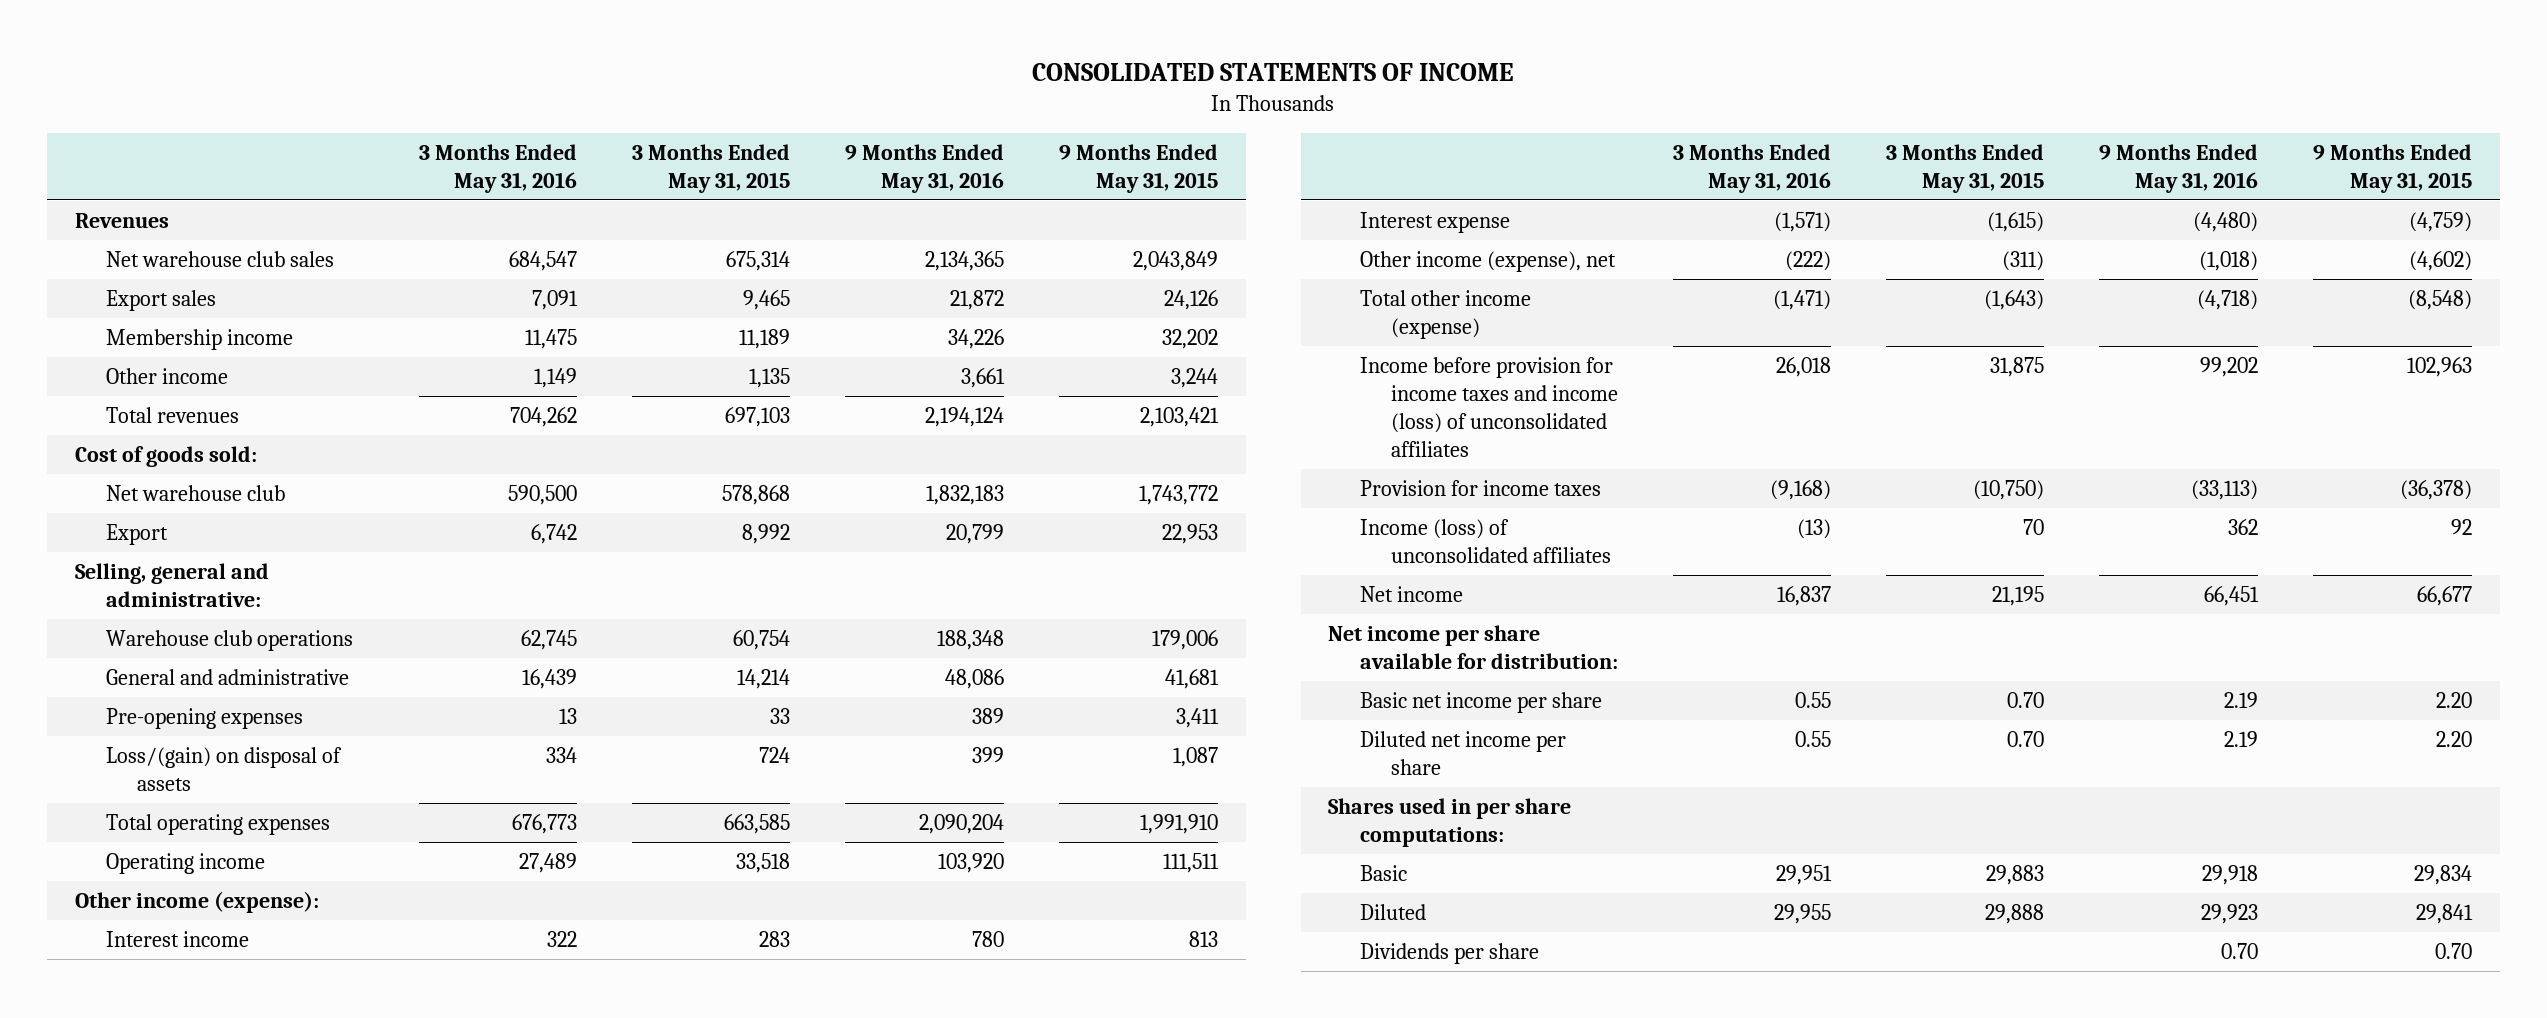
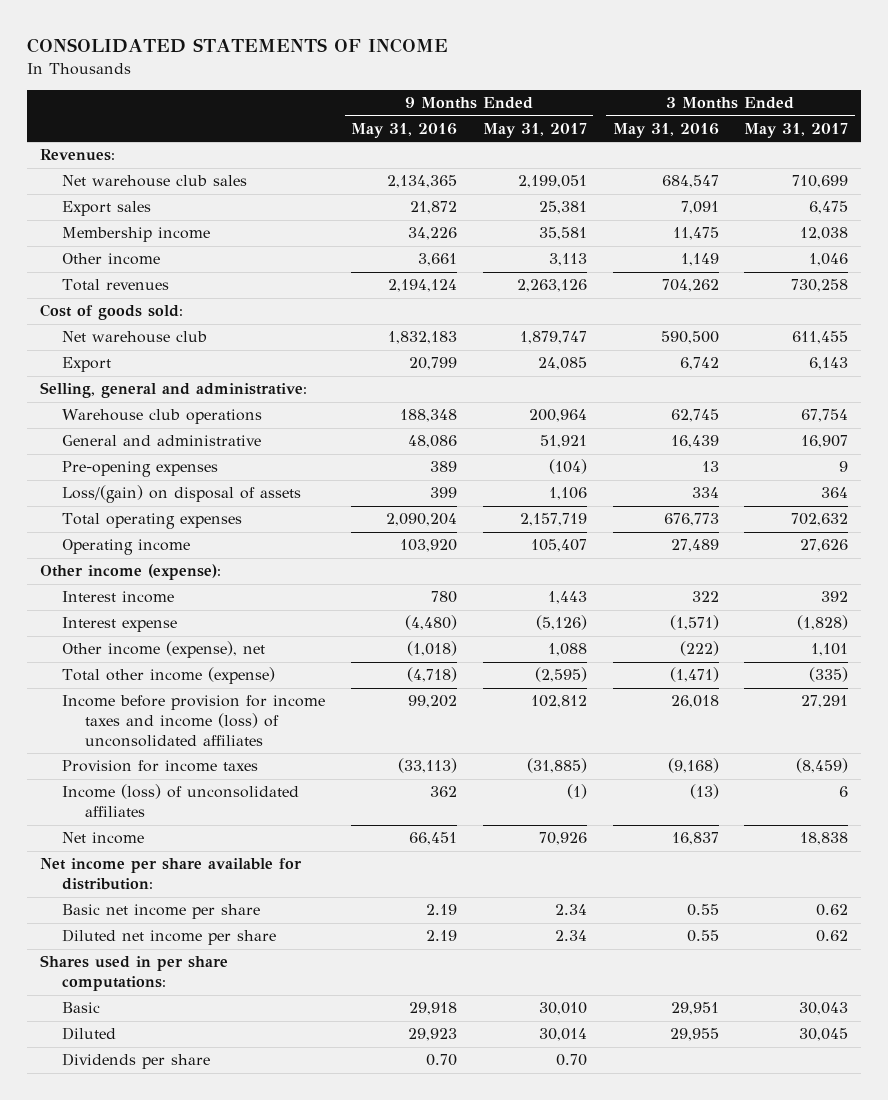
[632,143,791,194] 3 Months Ended May 31, 2015 -> none
[1059,143,1219,194] 9 Months Ended May 31, 2015 -> none
none -> [482,123,587,139] May 31, 2017
none -> [744,123,849,139] May 31, 2017
[74,212,169,228] Revenues -> [40,149,116,162] Revenues:

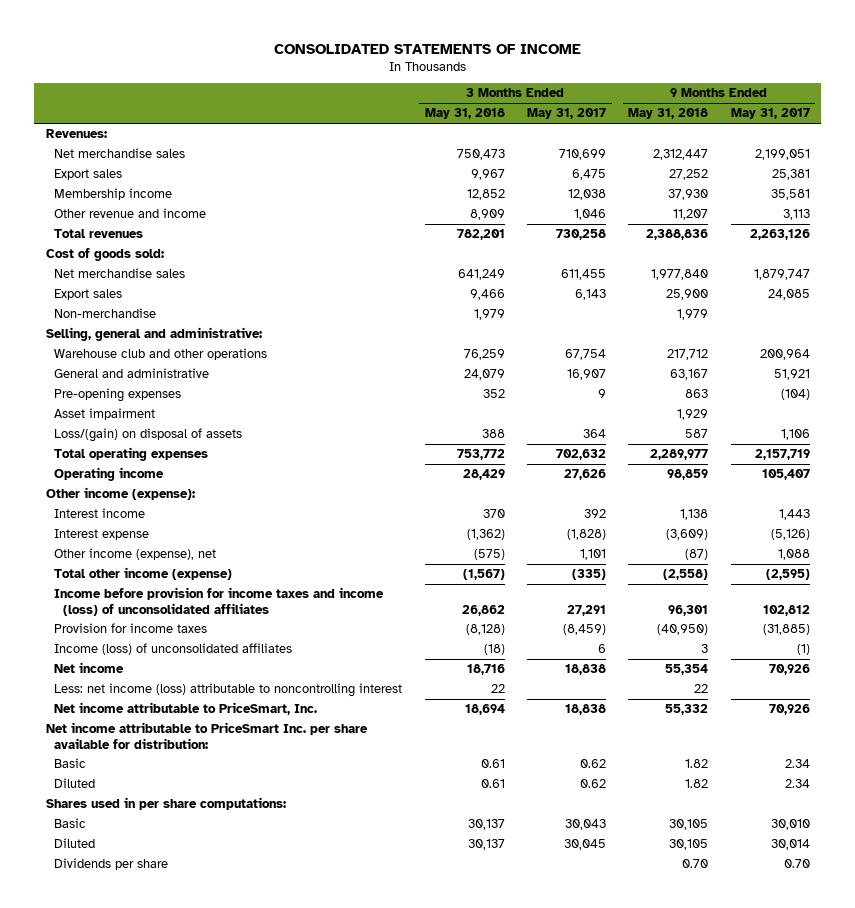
[351,123,458,139] May 31, 2016 -> none
[612,123,719,139] May 31, 2016 -> none
none -> [424,108,505,120] May 31, 2018
none -> [628,108,709,120] May 31, 2018
[62,175,248,188] Net warehouse club sales -> [54,148,186,159] Net merchandise sales
[62,253,161,266] Other income -> [54,208,207,219] Other revenue and income
[62,331,208,344] Net warehouse club -> [54,268,186,279] Net merchandise sales
[62,357,112,373] Export -> [54,289,123,301] Export sales
none -> [54,308,157,319] Non-merchandise
[62,409,263,425] Warehouse club operations -> [54,348,268,361] Warehouse club and other operations
none -> [54,408,156,421] Asset impairment
none -> [54,683,403,698] Less: net income (loss) attributable to noncontrolling interest
none -> [54,702,318,716] Net income attributable to PriceSmart, Inc.
[40,858,303,891] Net income per share available for distribution: -> [45,722,368,749] Net income attributable to PriceSmart Inc. per share available for distribution:
[62,904,261,920] Basic net income per share -> [54,758,87,769] Basic
[62,929,277,946] Diluted net income per share -> [54,778,96,789] Diluted

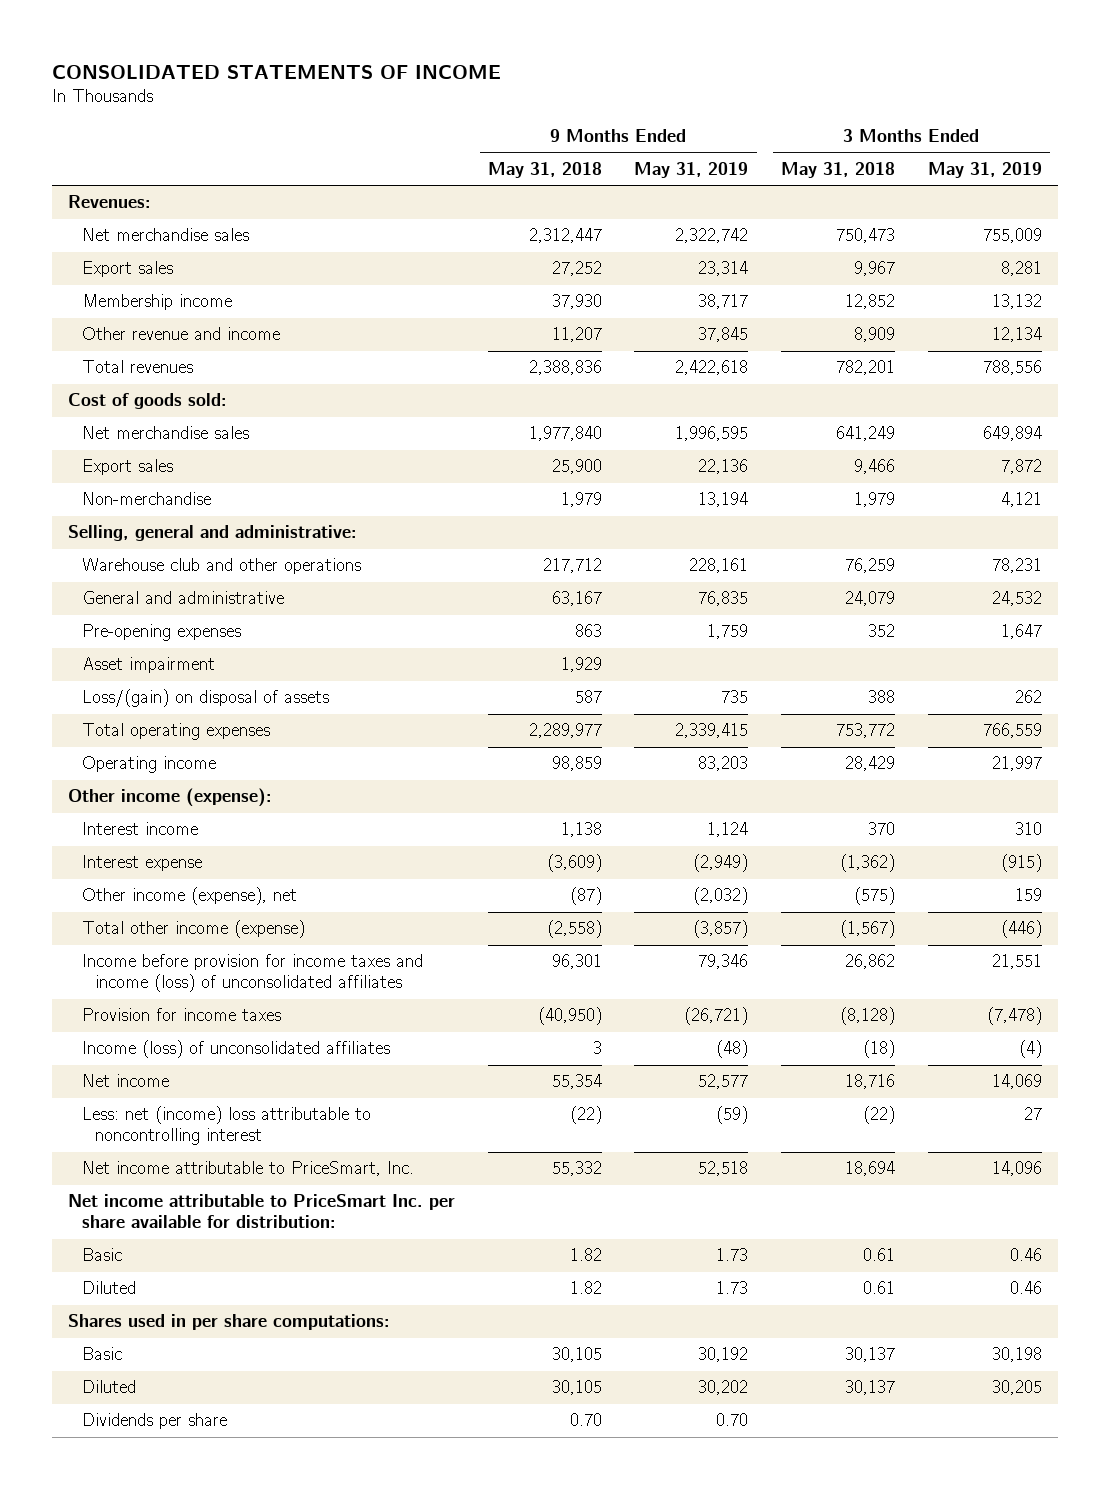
[527,108,607,120] May 31, 2017 -> none
[730,108,810,120] May 31, 2017 -> none
none -> [634,161,749,178] May 31, 2019
none -> [927,161,1042,178] May 31, 2019
[54,683,403,698] Less: net income (loss) attributable to noncontrolling interest -> [81,1106,371,1146] Less: net (income) loss attributable to noncontrolling interest
[490,684,505,694] 22 -> [862,1106,895,1125] (22)
[694,684,709,694] 22 -> [569,1106,602,1125] (22)

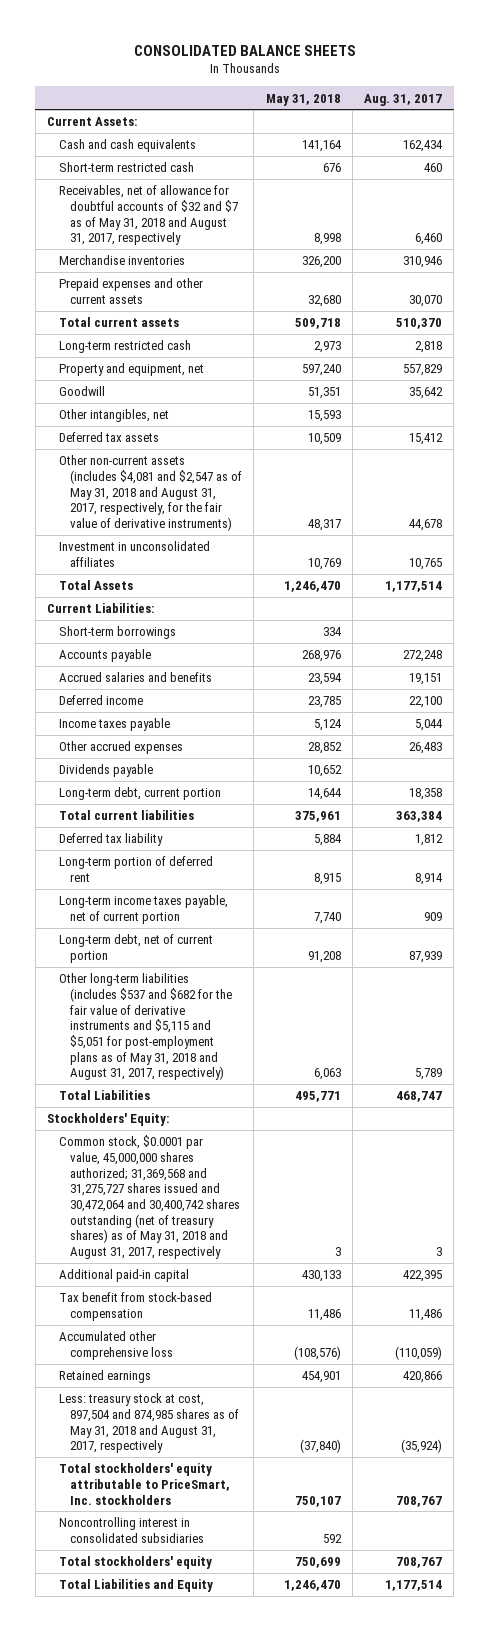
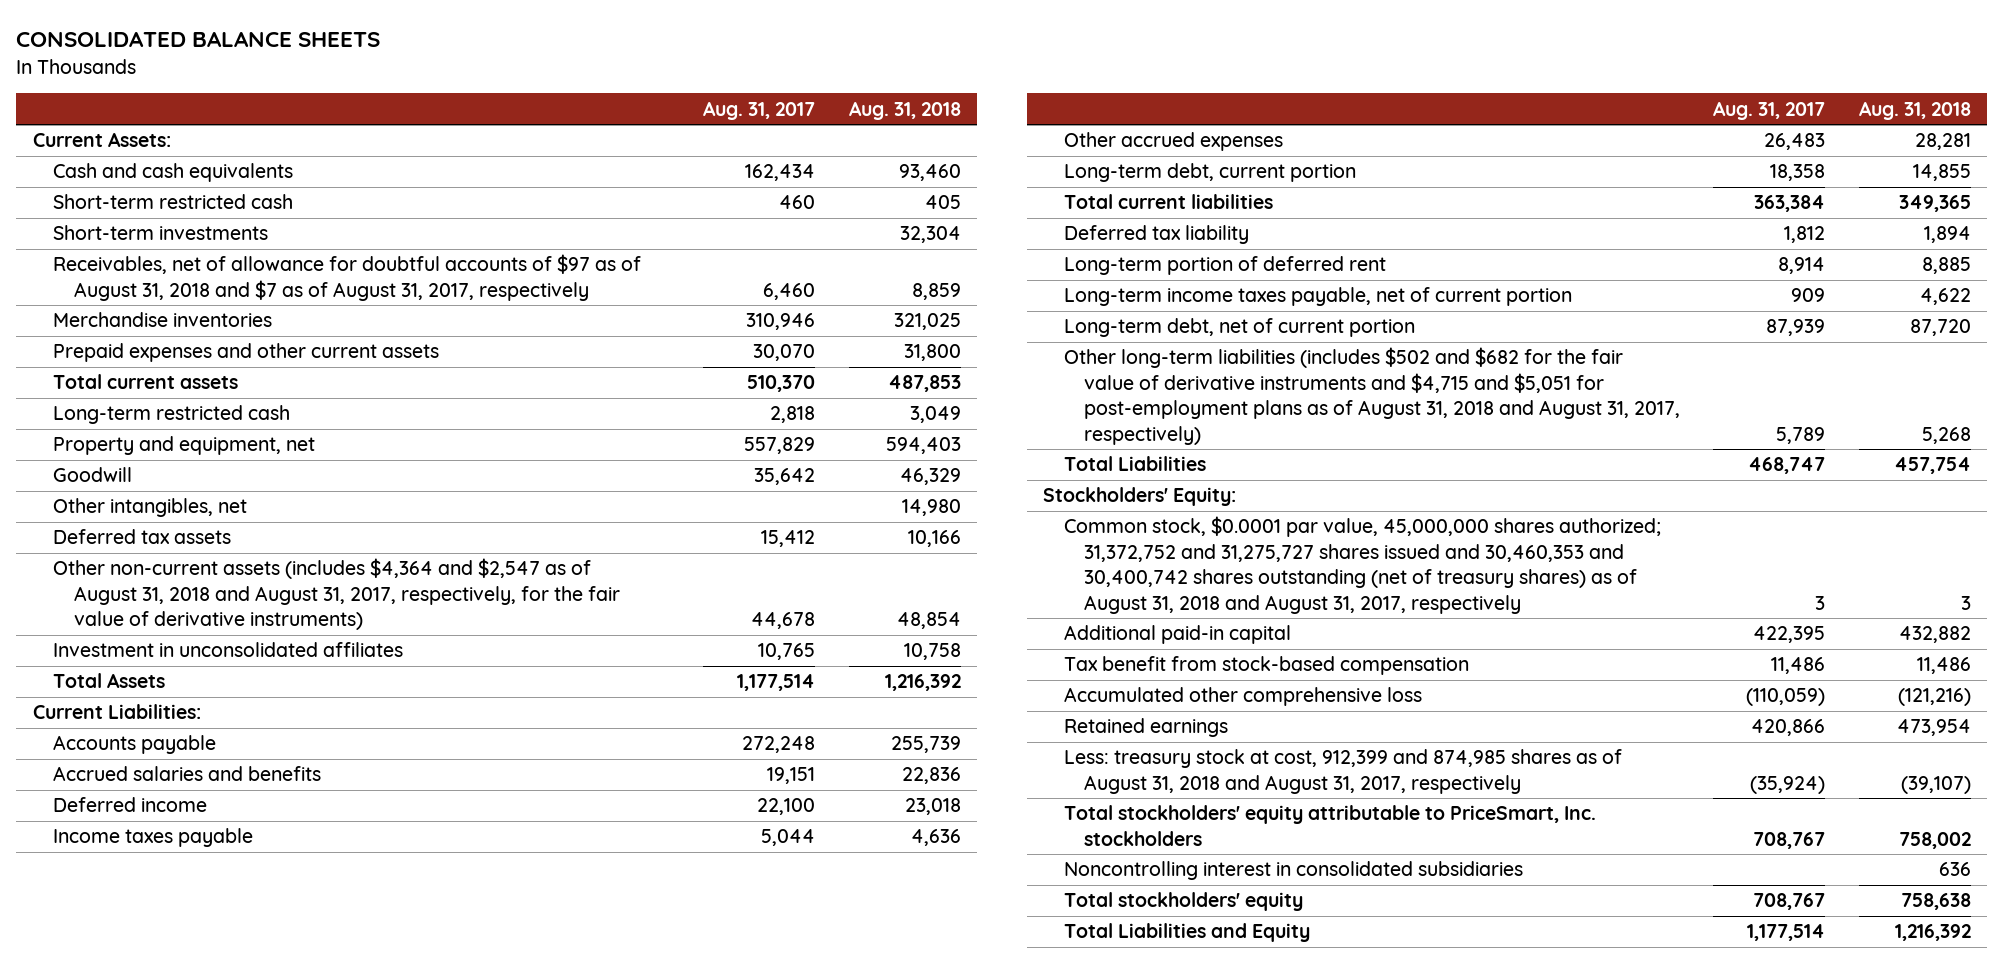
[265,93,341,106] May 31, 2018 -> none
none -> [848,100,961,120] Aug. 31, 2018
none -> [53,225,269,241] Short-term investments
[58,185,239,246] Receivables, net of allowance for doubtful accounts of $32 and $7 as of May 31, 2018 and August 31, 2017, respectively -> [53,254,642,301] Receivables, net of allowance for doubtful accounts of $97 as of August 31, 2018 and $7 as of August 31, 2017, respectively
[58,455,243,532] Other non-current assets (includes $4,081 and $2,547 as of May 31, 2018 and August 31, 2017, respectively, for the fair value of derivative instruments) -> [53,558,620,631] Other non-current assets (includes $4,364 and $2,547 as of August 31, 2018 and August 31, 2017, respectively, for the fair value of derivative instruments)
[58,626,176,640] Short-term borrowings -> none
[58,764,153,778] Dividends payable -> none
[58,973,233,1081] Other long-term liabilities (includes $537 and $682 for the fair value of derivative instruments and $5,115 and $5,051 for post-employment plans as of May 31, 2018 and August 31, 2017, respectively) -> [1063,347,1681,445] Other long-term liabilities (includes $502 and $682 for the fair value of derivative instruments and $4,715 and $5,051 for post-employment plans as of August 31, 2018 and August 31, 2017, respectively)
[58,1135,241,1260] Common stock, $0.0001 par value, 45,000,000 shares authorized; 31,369,568 and 31,275,727 shares issued and 30,472,064 and 30,400,742 shares outstanding (net of treasury shares) as of May 31, 2018 and August 31, 2017, respectively -> [1063,516,1661,614] Common stock, $0.0001 par value, 45,000,000 shares authorized; 31,372,752 and 31,275,727 shares issued and 30,460,353 and 30,400,742 shares outstanding (net of treasury shares) as of August 31, 2018 and August 31, 2017, respectively
[58,1393,240,1454] Less: treasury stock at cost, 897,504 and 874,985 shares as of May 31, 2018 and August 31, 2017, respectively -> [1063,749,1622,794] Less: treasury stock at cost, 912,399 and 874,985 shares as of August 31, 2018 and August 31, 2017, respectively

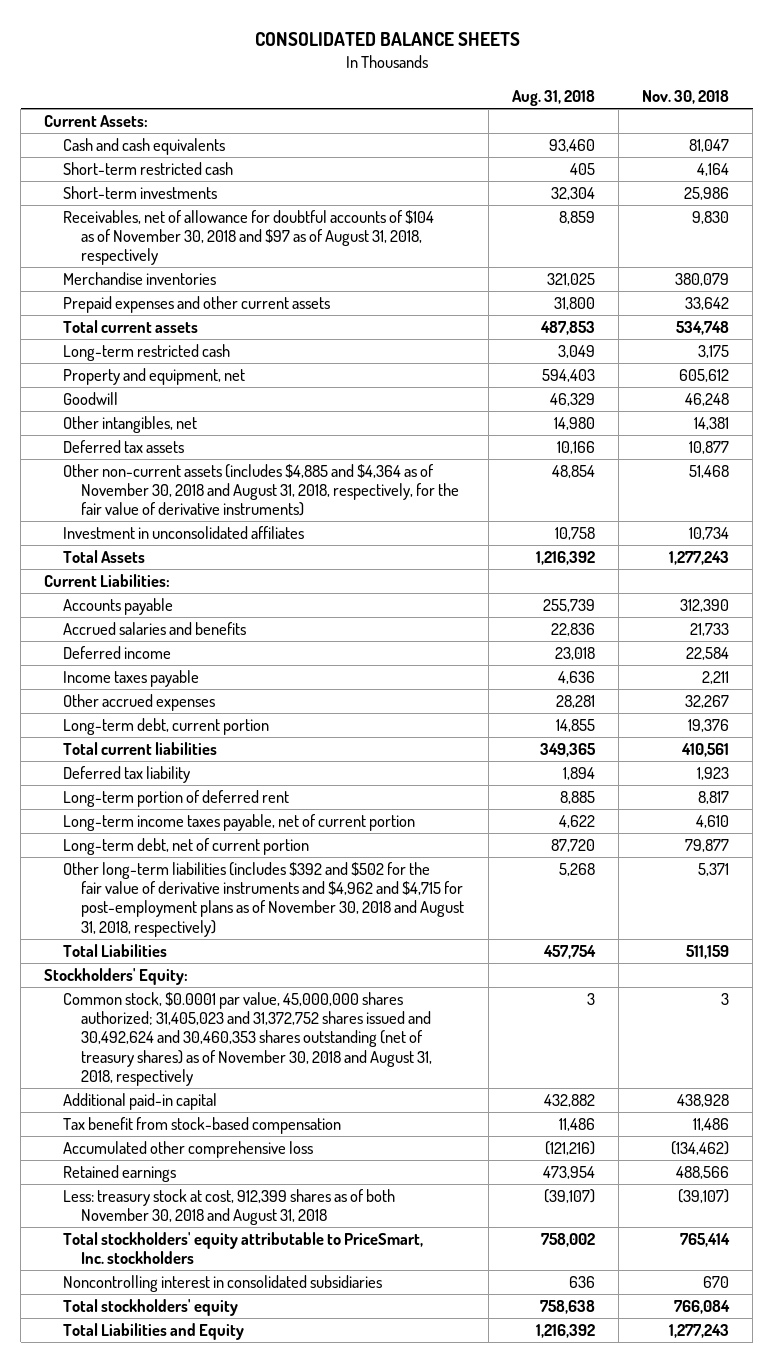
[703,100,816,120] Aug. 31, 2017 -> none
none -> [642,90,730,105] Nov. 30, 2018
[53,254,642,301] Receivables, net of allowance for doubtful accounts of $97 as of August 31, 2018 and $7 as of August 31, 2017, respectively -> [62,209,434,266] Receivables, net of allowance for doubtful accounts of $104 as of November 30, 2018 and $97 as of August 31, 2018, respectively
[53,558,620,631] Other non-current assets (includes $4,364 and $2,547 as of August 31, 2018 and August 31, 2017, respectively, for the fair value of derivative instruments) -> [62,463,460,517] Other non-current assets (includes $4,885 and $4,364 as of November 30, 2018 and August 31, 2018, respectively, for the fair value of derivative instruments)
[1063,347,1681,445] Other long-term liabilities (includes $502 and $682 for the fair value of derivative instruments and $4,715 and $5,051 for post-employment plans as of August 31, 2018 and August 31, 2017, respectively) -> [62,861,465,937] Other long-term liabilities (includes $392 and $502 for the fair value of derivative instruments and $4,962 and $4,715 for post-employment plans as of November 30, 2018 and August 31, 2018, respectively)
[1063,516,1661,614] Common stock, $0.0001 par value, 45,000,000 shares authorized; 31,372,752 and 31,275,727 shares issued and 30,460,353 and 30,400,742 shares outstanding (net of treasury shares) as of August 31, 2018 and August 31, 2017, respectively -> [62,991,433,1086] Common stock, $0.0001 par value, 45,000,000 shares authorized; 31,405,023 and 31,372,752 shares issued and 30,492,624 and 30,460,353 shares outstanding (net of treasury shares) as of November 30, 2018 and August 31, 2018, respectively
[1063,749,1622,794] Less: treasury stock at cost, 912,399 and 874,985 shares as of August 31, 2018 and August 31, 2017, respectively -> [62,1188,395,1226] Less: treasury stock at cost, 912,399 shares as of both November 30, 2018 and August 31, 2018

